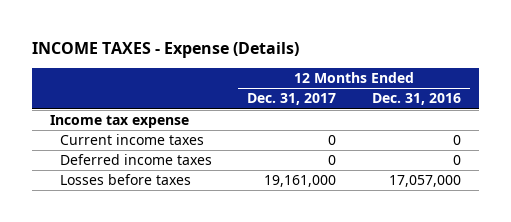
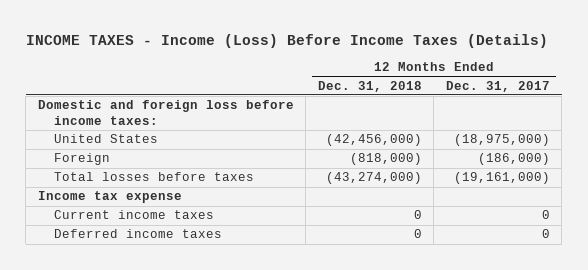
[32,41,300,58] INCOME TAXES - Expense (Details) -> [25,34,548,49] INCOME TAXES - Income (Loss) Before Income Taxes (Details)
[372,93,462,106] Dec. 31, 2016 -> none
none -> [317,80,422,92] Dec. 31, 2018
none -> [37,100,294,125] Domestic and foreign loss before income taxes:
none -> [54,134,159,144] United States
none -> [54,153,111,166] Foreign
none -> [54,172,255,182] Total losses before taxes
[59,174,191,186] Losses before taxes -> none

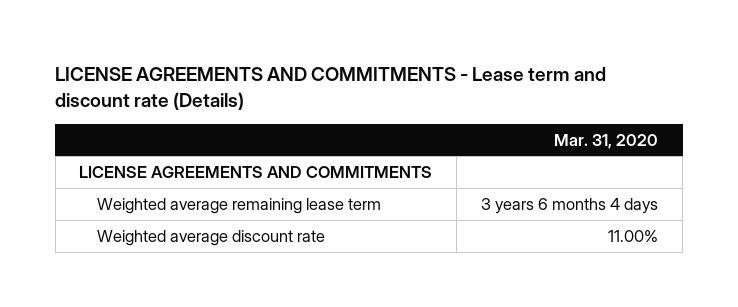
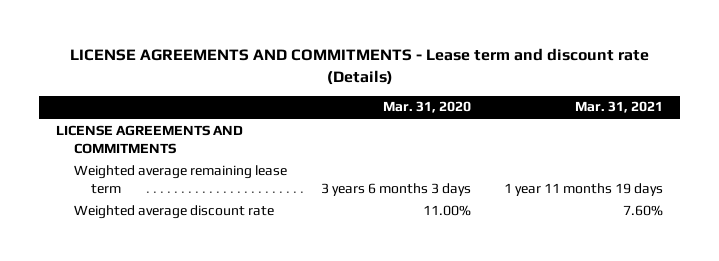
none -> [575,101,664,114] Mar. 31, 2021
[481,197,659,214] 3 years 6 months 4 days -> [320,182,471,196] 3 years 6 months 3 days

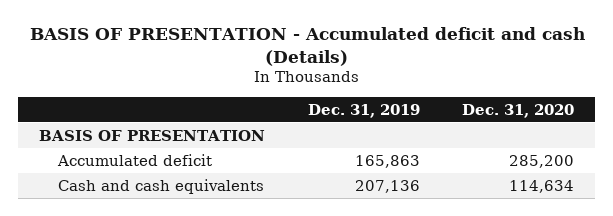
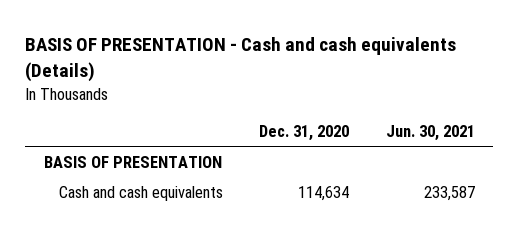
[29,27,585,66] BASIS OF PRESENTATION - Accumulated deficit and cash (Details) -> [25,37,457,83] BASIS OF PRESENTATION - Cash and cash equivalents (Details)
[307,103,420,118] Dec. 31, 2019 -> none
none -> [385,125,475,142] Jun. 30, 2021
[56,153,212,166] Accumulated deficit -> none

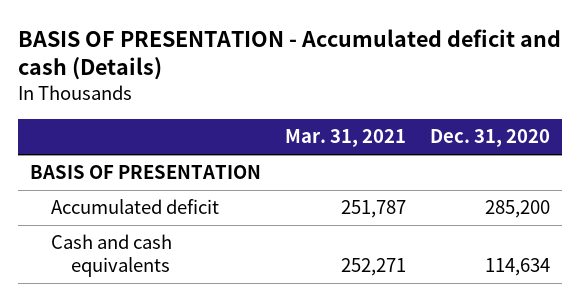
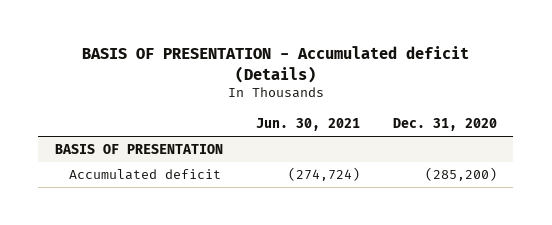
[17,28,561,81] BASIS OF PRESENTATION - Accumulated deficit and cash (Details) -> [81,46,469,83] BASIS OF PRESENTATION - Accumulated deficit (Details)
[284,129,406,148] Mar. 31, 2021 -> none
none -> [255,118,360,132] Jun. 30, 2021
[50,234,172,277] Cash and cash equivalents -> none
[484,200,550,219] 285,200 -> [424,167,497,182] (285,200)

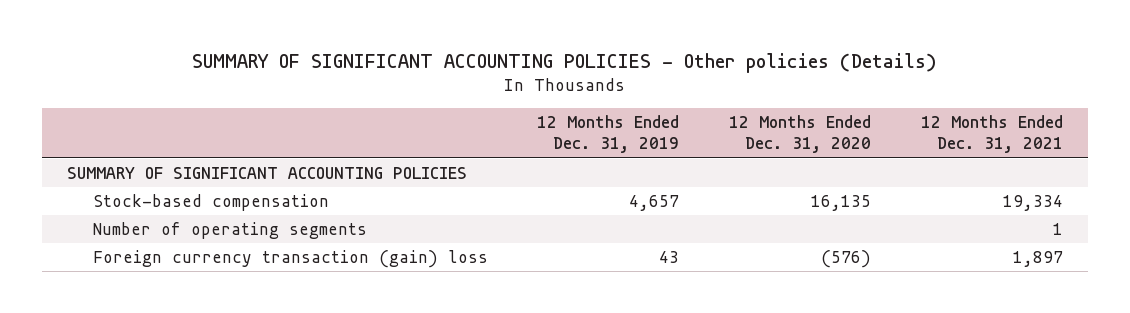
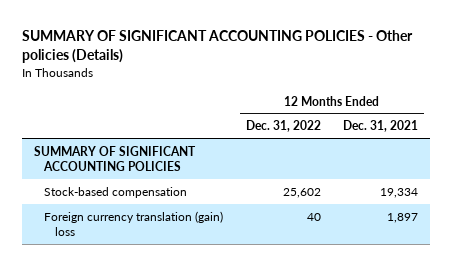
[537,115,680,154] 12 Months Ended Dec. 31, 2019 -> none
[729,115,872,154] 12 Months Ended Dec. 31, 2020 -> none
none -> [245,120,321,133] Dec. 31, 2022
[92,221,367,239] Number of operating segments -> none
[92,249,488,268] Foreign currency transaction (gain) loss -> [44,210,224,237] Foreign currency translation (gain) loss

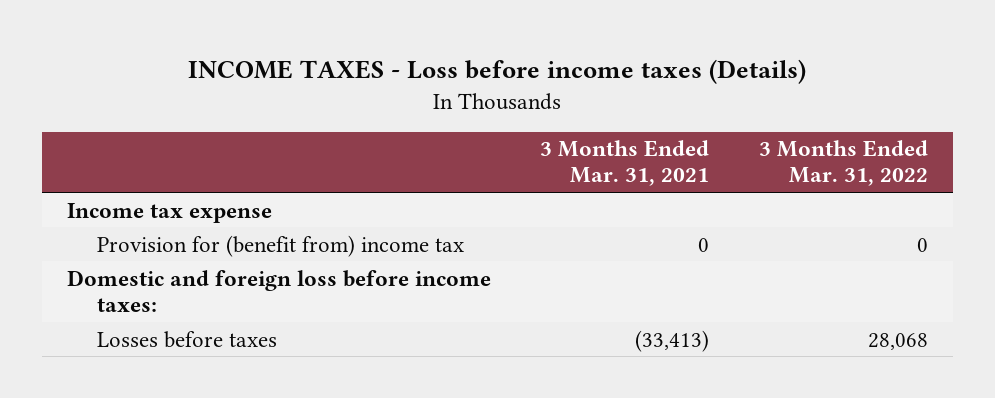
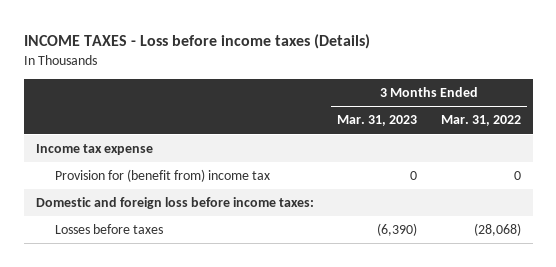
[540,140,710,187] 3 Months Ended Mar. 31, 2021 -> none
none -> [337,115,418,127] Mar. 31, 2023
[867,332,928,350] 28,068 -> [473,223,521,237] (28,068)

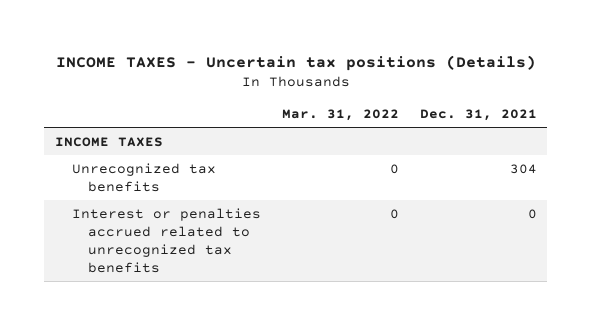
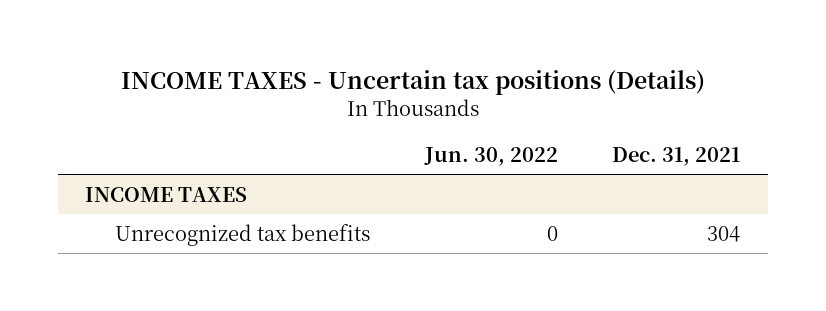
[281,108,399,121] Mar. 31, 2022 -> none
none -> [423,147,558,167] Jun. 30, 2022
[71,207,261,274] Interest or penalties accrued related to unrecognized tax benefits -> none

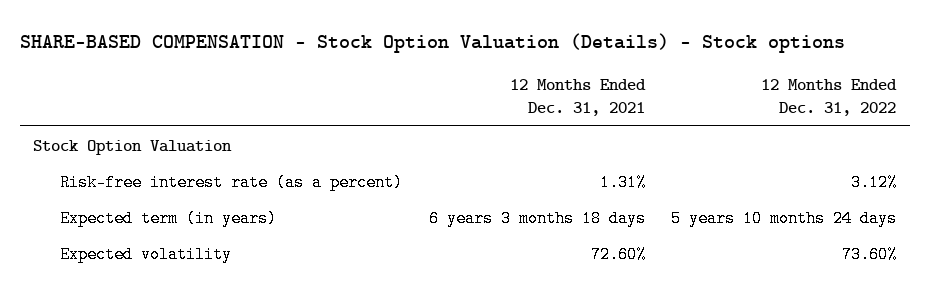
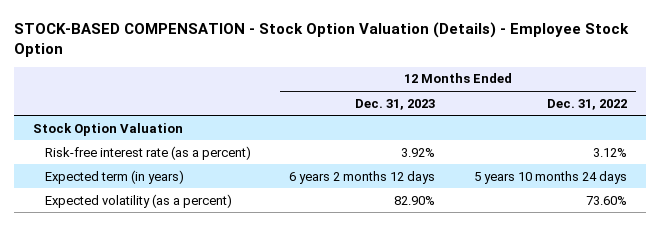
[19,32,845,53] SHARE-BASED COMPENSATION - Stock Option Valuation (Details) - Stock options -> [13,21,629,57] STOCK-BASED COMPENSATION - Stock Option Valuation (Details) - Employee Stock Option
[509,78,646,116] 12 Months Ended Dec. 31, 2021 -> none
none -> [355,98,436,110] Dec. 31, 2023
[59,245,232,263] Expected volatility -> [45,193,233,208] Expected volatility (as a percent)

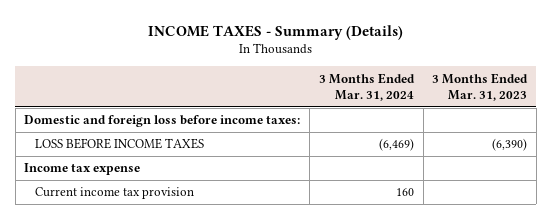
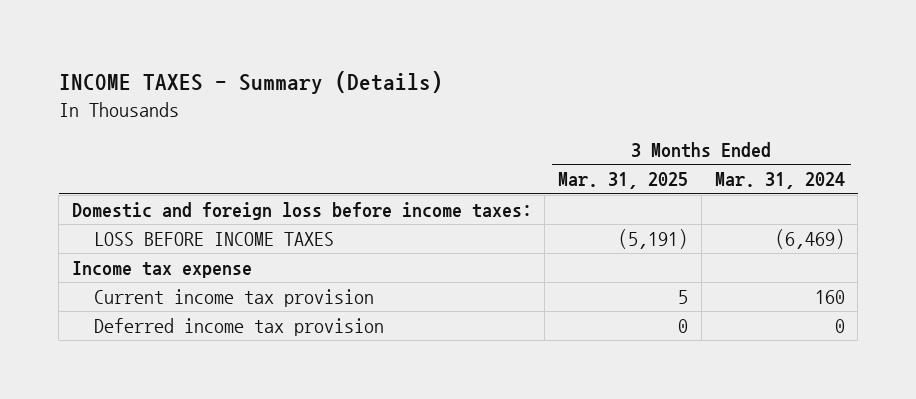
[432,72,529,102] 3 Months Ended Mar. 31, 2023 -> none
none -> [558,172,689,190] Mar. 31, 2025
none -> [94,317,385,336] Deferred income tax provision

